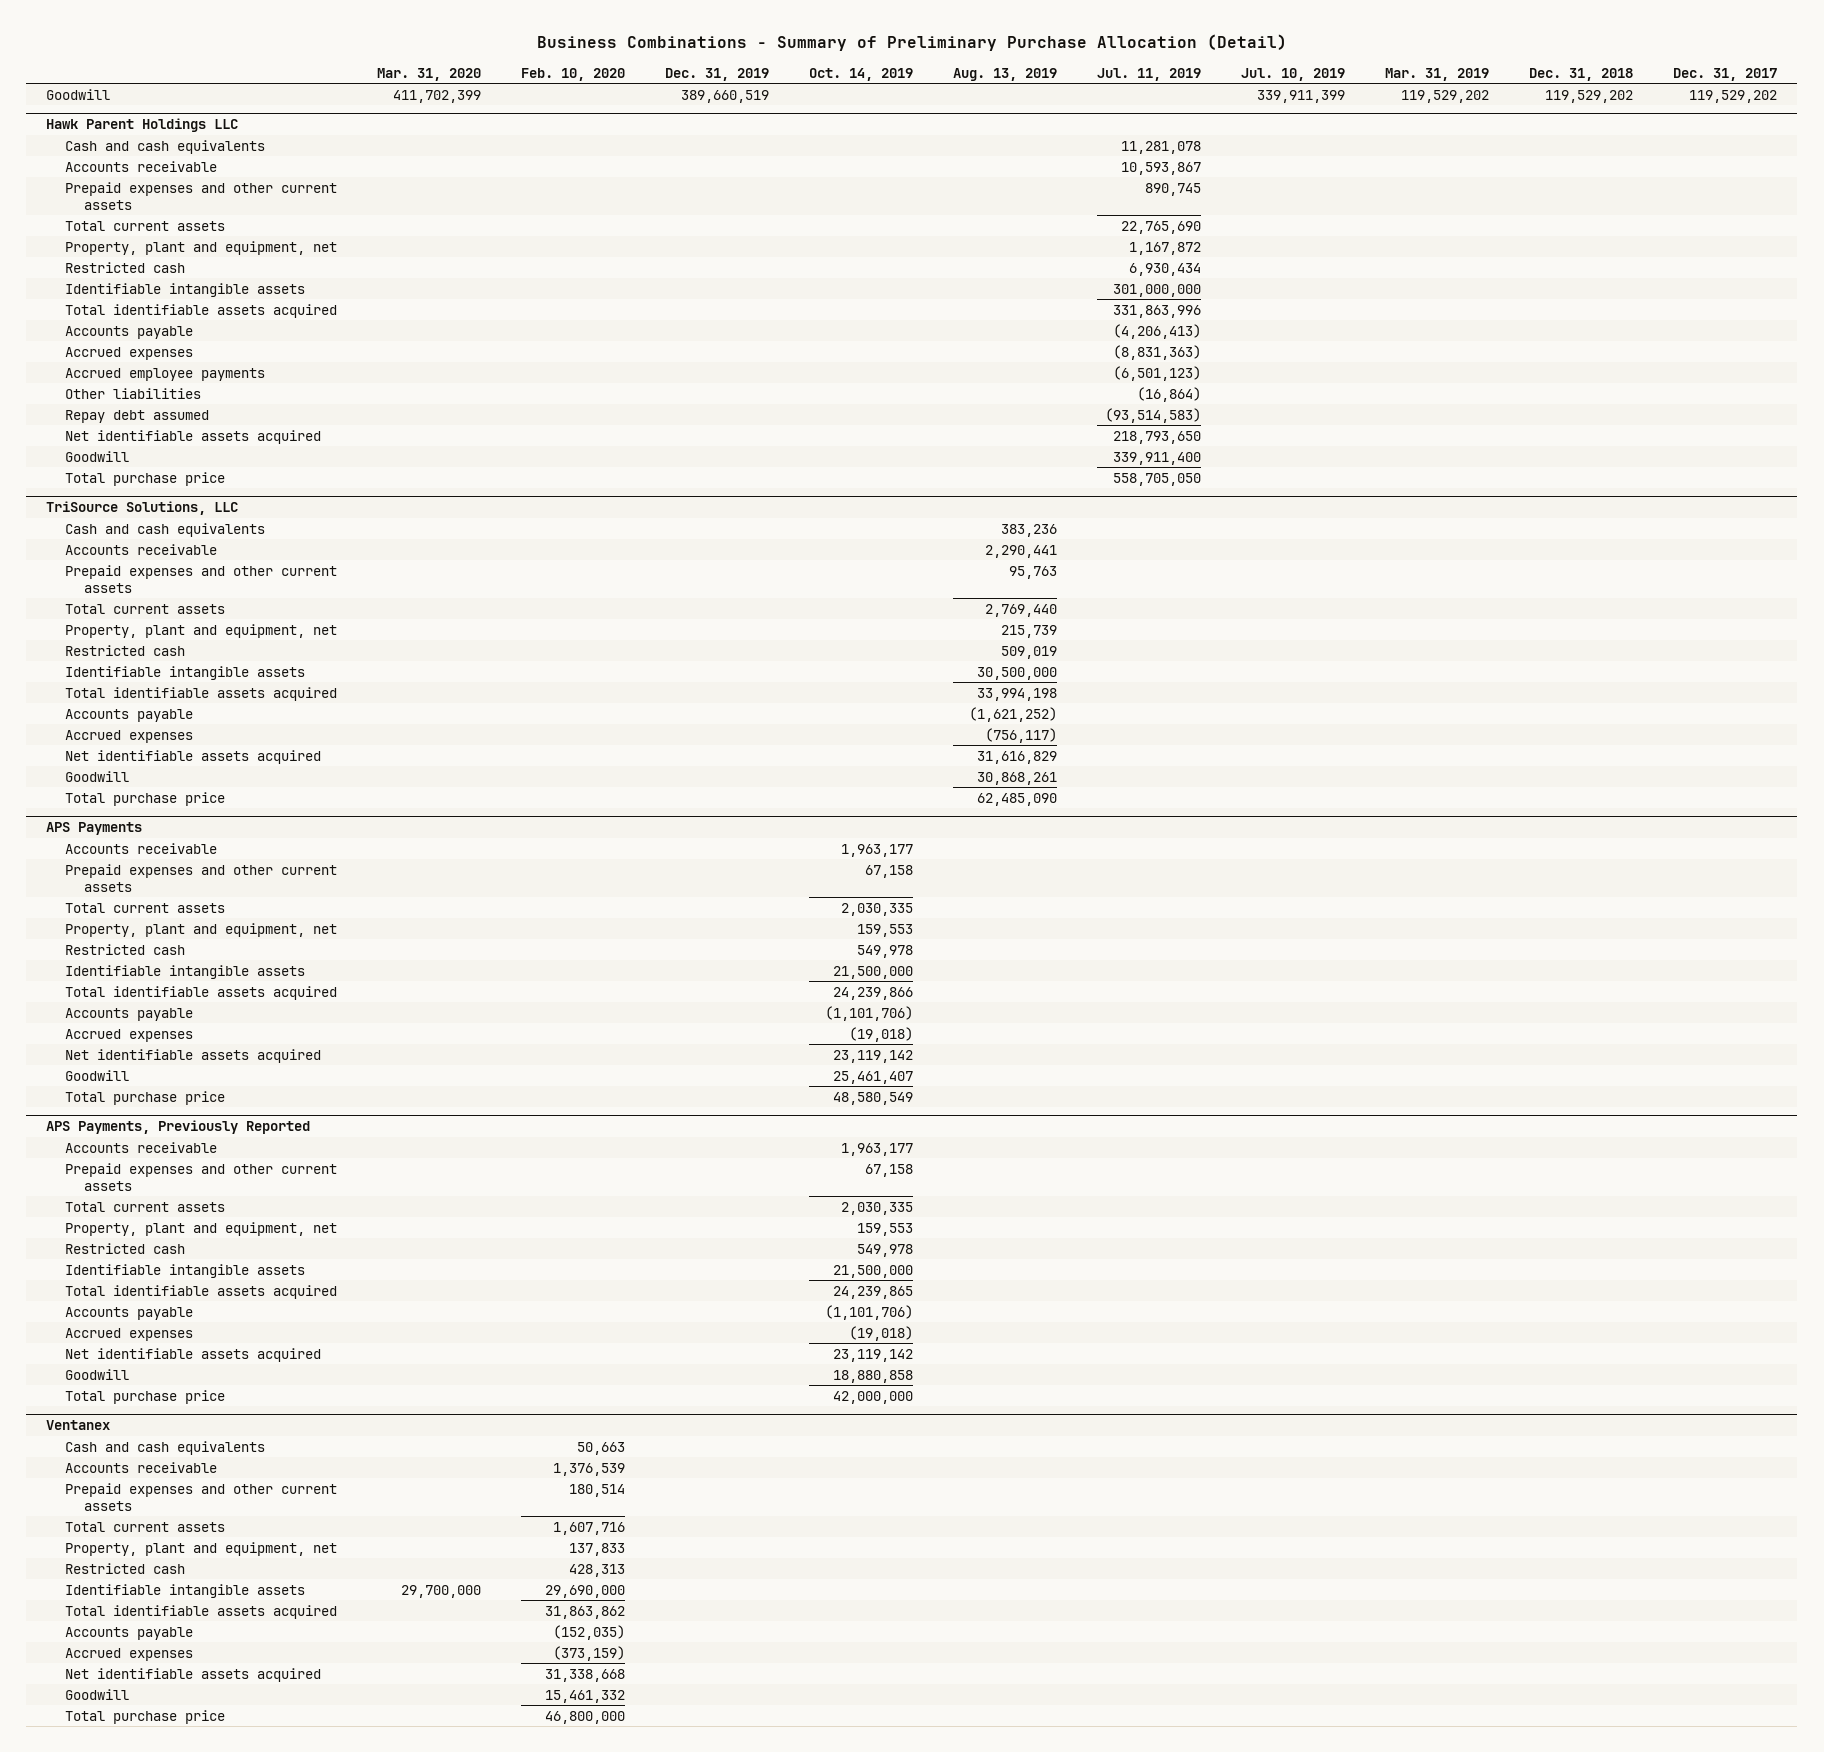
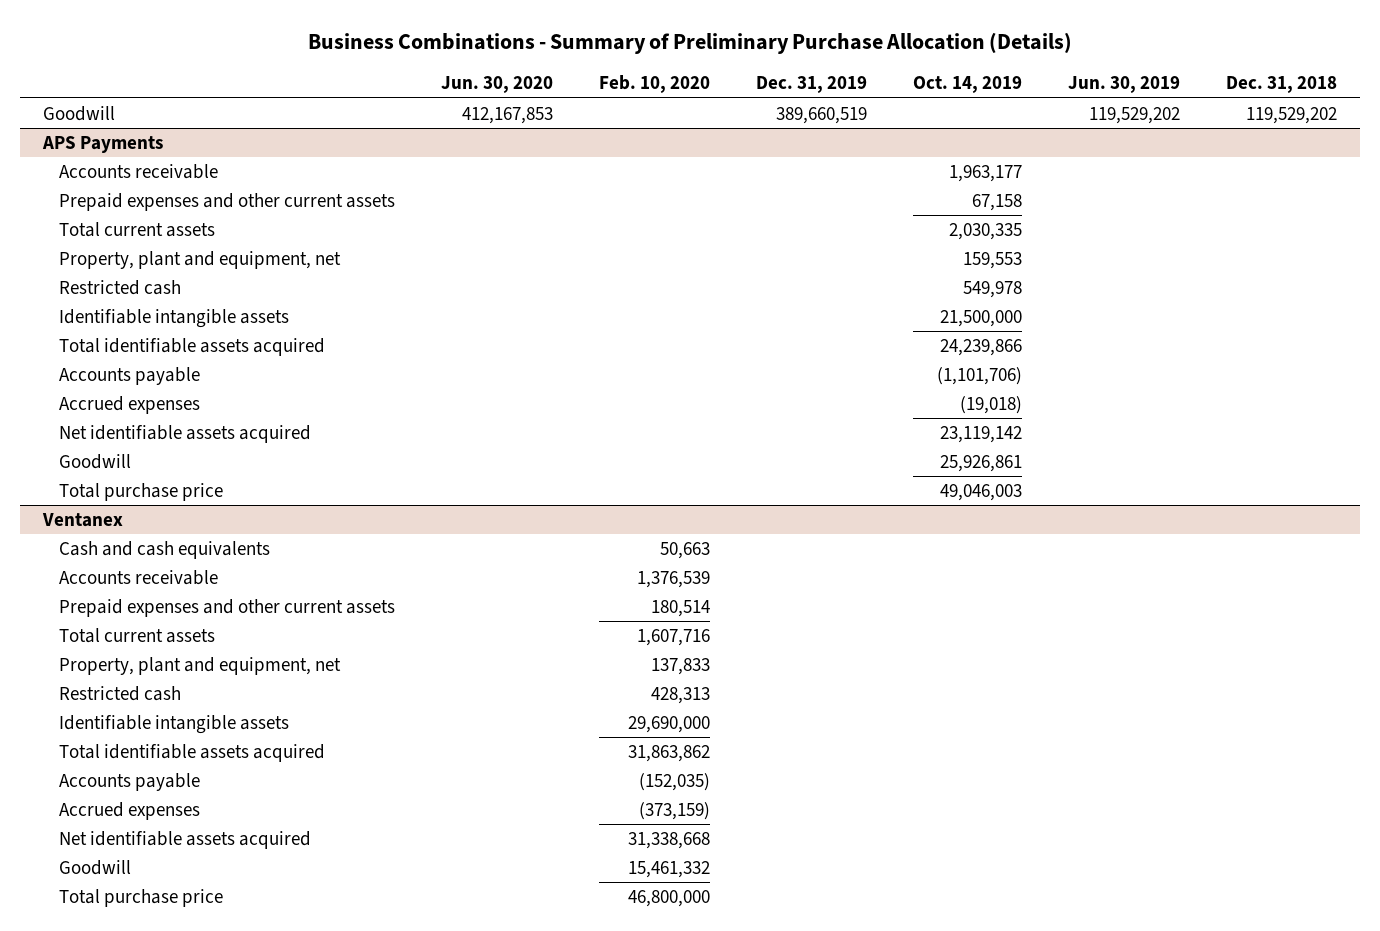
[536,34,1287,52] Business Combinations - Summary of Preliminary Purchase Allocation (Detail) -> [307,32,1072,55] Business Combinations - Summary of Preliminary Purchase Allocation (Details)
[377,67,482,81] Mar. 31, 2020 -> none
[953,67,1058,81] Aug. 13, 2019 -> none
[1097,67,1202,81] Jul. 11, 2019 -> none
[1241,67,1346,81] Jul. 10, 2019 -> none
[1385,67,1490,81] Mar. 31, 2019 -> none
[1673,67,1778,81] Dec. 31, 2017 -> none
none -> [440,76,553,94] Jun. 30, 2020
none -> [1068,76,1181,94] Jun. 30, 2019
[46,118,239,133] Hawk Parent Holdings LLC -> none
[65,139,266,154] Cash and cash equivalents -> none
[65,160,218,172] Accounts receivable -> none
[65,181,338,210] Prepaid expenses and other current assets -> none
[65,220,226,231] Total current assets -> none
[65,240,338,255] Property, plant and equipment, net -> none
[65,261,186,273] Restricted cash -> none
[65,282,306,297] Identifiable intangible assets -> none
[65,303,338,318] Total identifiable assets acquired -> none
[65,325,194,339] Accounts payable -> none
[65,346,194,360] Accrued expenses -> none
[65,367,266,381] Accrued employee payments -> none
[65,387,202,399] Other liabilities -> none
[65,409,210,423] Repay debt assumed -> none
[65,429,322,444] Net identifiable assets acquired -> none
[65,450,130,462] Goodwill -> none
[65,471,226,486] Total purchase price -> none
[46,501,239,516] TriSource Solutions, LLC -> none
[65,522,266,537] Cash and cash equivalents -> none
[65,543,218,555] Accounts receivable -> none
[65,564,338,593] Prepaid expenses and other current assets -> none
[65,603,226,614] Total current assets -> none
[65,623,338,638] Property, plant and equipment, net -> none
[65,644,186,656] Restricted cash -> none
[65,665,306,680] Identifiable intangible assets -> none
[65,686,338,701] Total identifiable assets acquired -> none
[65,708,194,722] Accounts payable -> none
[65,729,194,743] Accrued expenses -> none
[65,749,322,764] Net identifiable assets acquired -> none
[65,770,130,782] Goodwill -> none
[65,791,226,806] Total purchase price -> none
[46,1120,311,1135] APS Payments, Previously Reported -> none
[65,1141,218,1153] Accounts receivable -> none
[65,1162,338,1191] Prepaid expenses and other current assets -> none
[65,1201,226,1212] Total current assets -> none
[65,1221,338,1236] Property, plant and equipment, net -> none
[65,1242,186,1254] Restricted cash -> none
[65,1263,306,1278] Identifiable intangible assets -> none
[65,1284,338,1299] Total identifiable assets acquired -> none
[65,1306,194,1320] Accounts payable -> none
[65,1327,194,1341] Accrued expenses -> none
[65,1347,322,1362] Net identifiable assets acquired -> none
[65,1368,130,1380] Goodwill -> none
[65,1389,226,1404] Total purchase price -> none
[833,1070,914,1084] 25,461,407 -> [939,454,1022,472] 25,926,861
[833,1091,914,1105] 48,580,549 -> [939,483,1022,501] 49,046,003

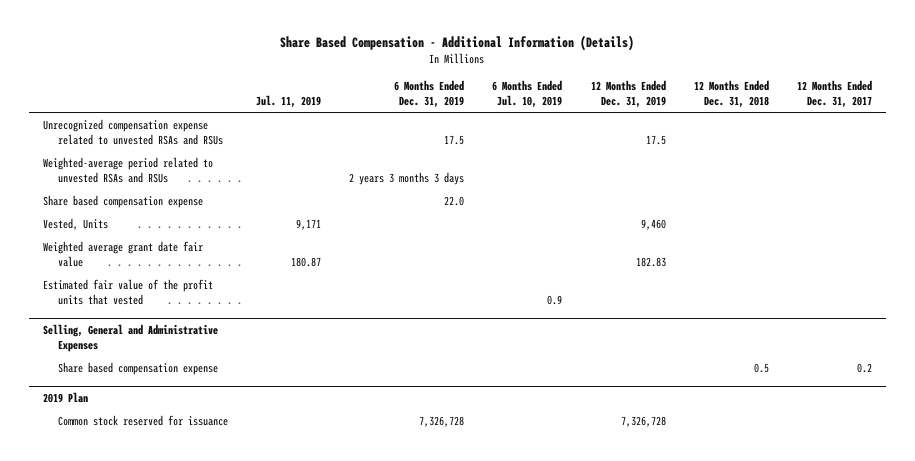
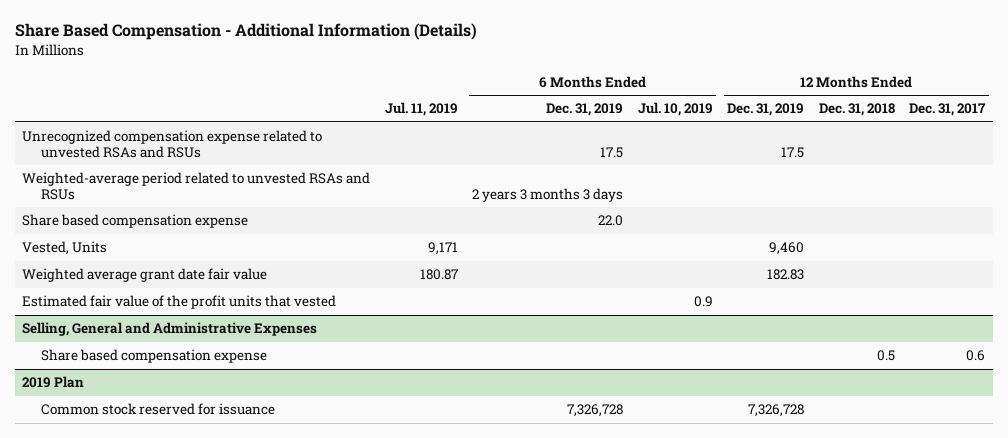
[856,362,872,373] 0.2 -> [966,350,986,362] 0.6

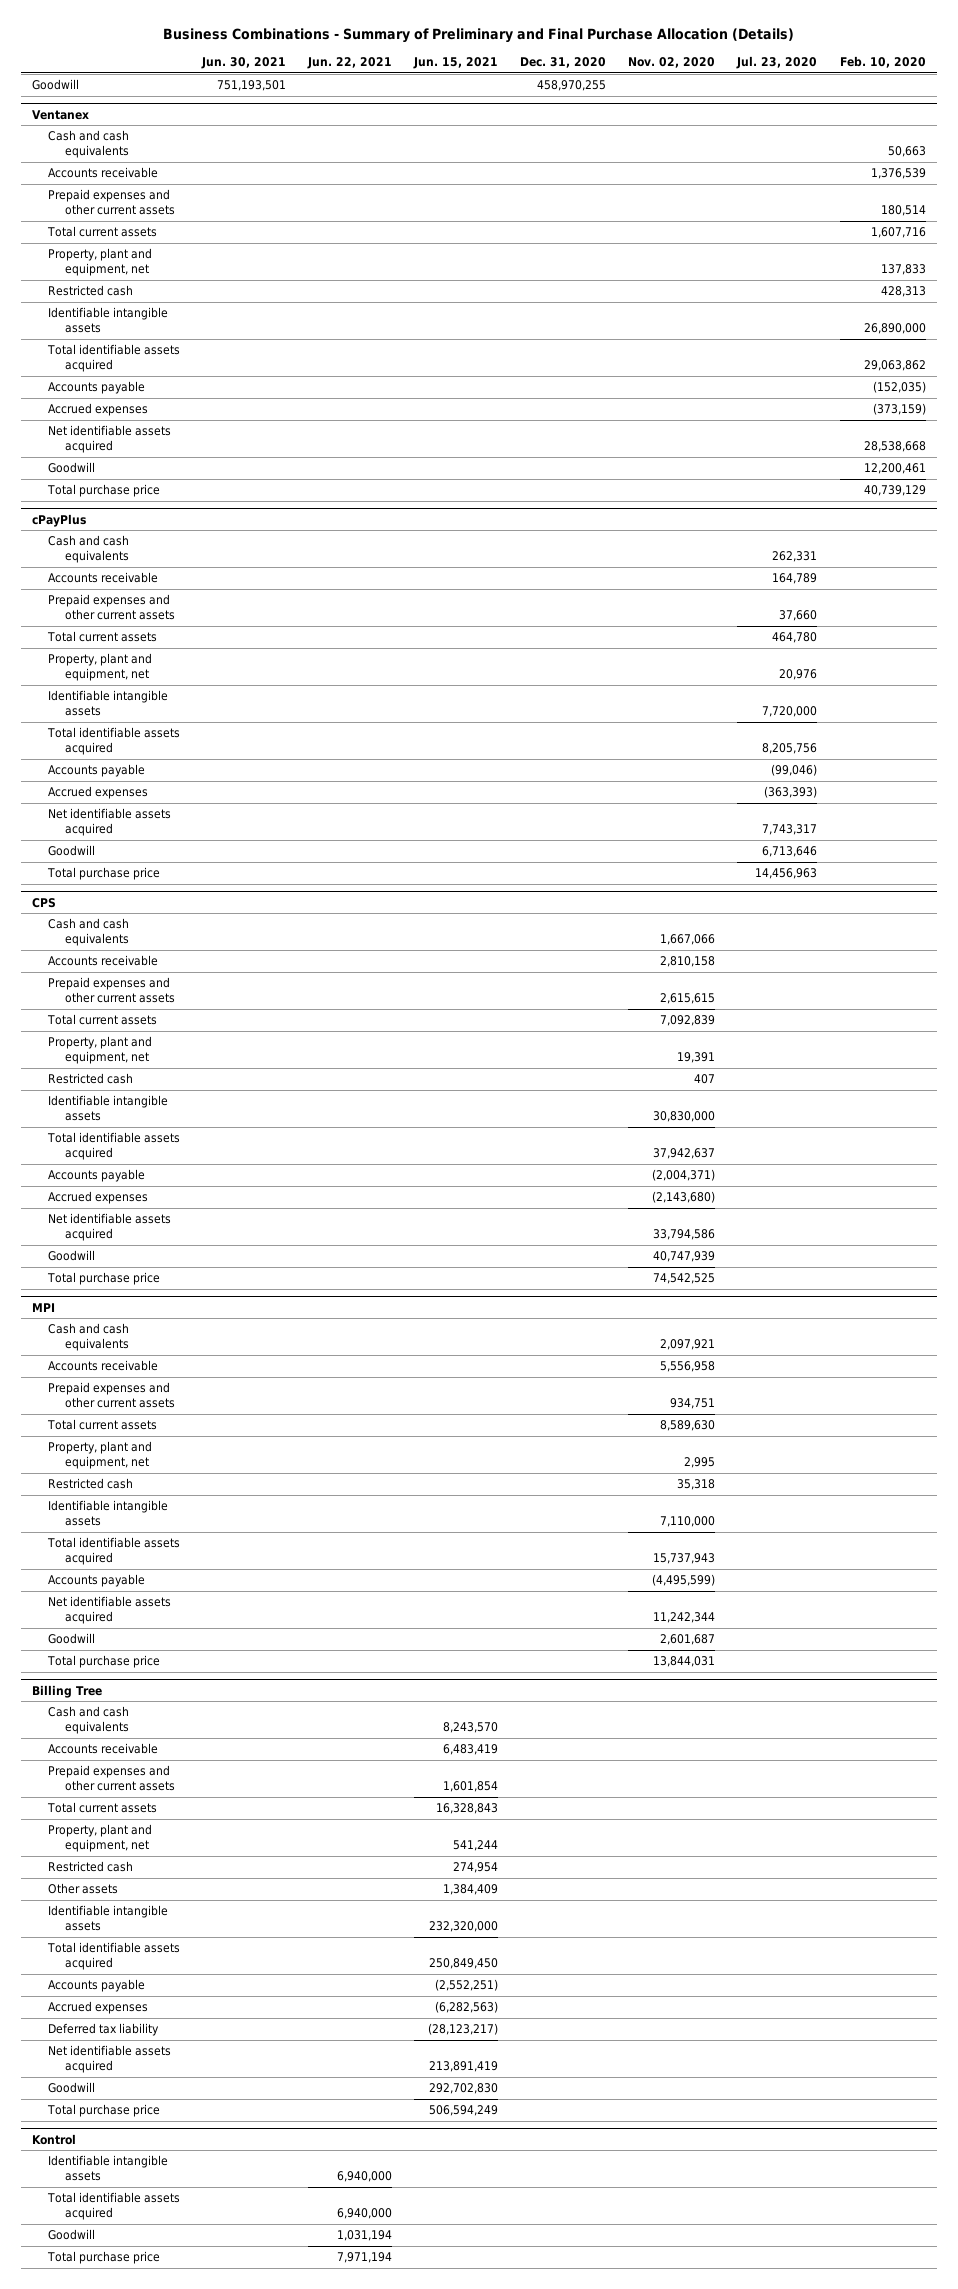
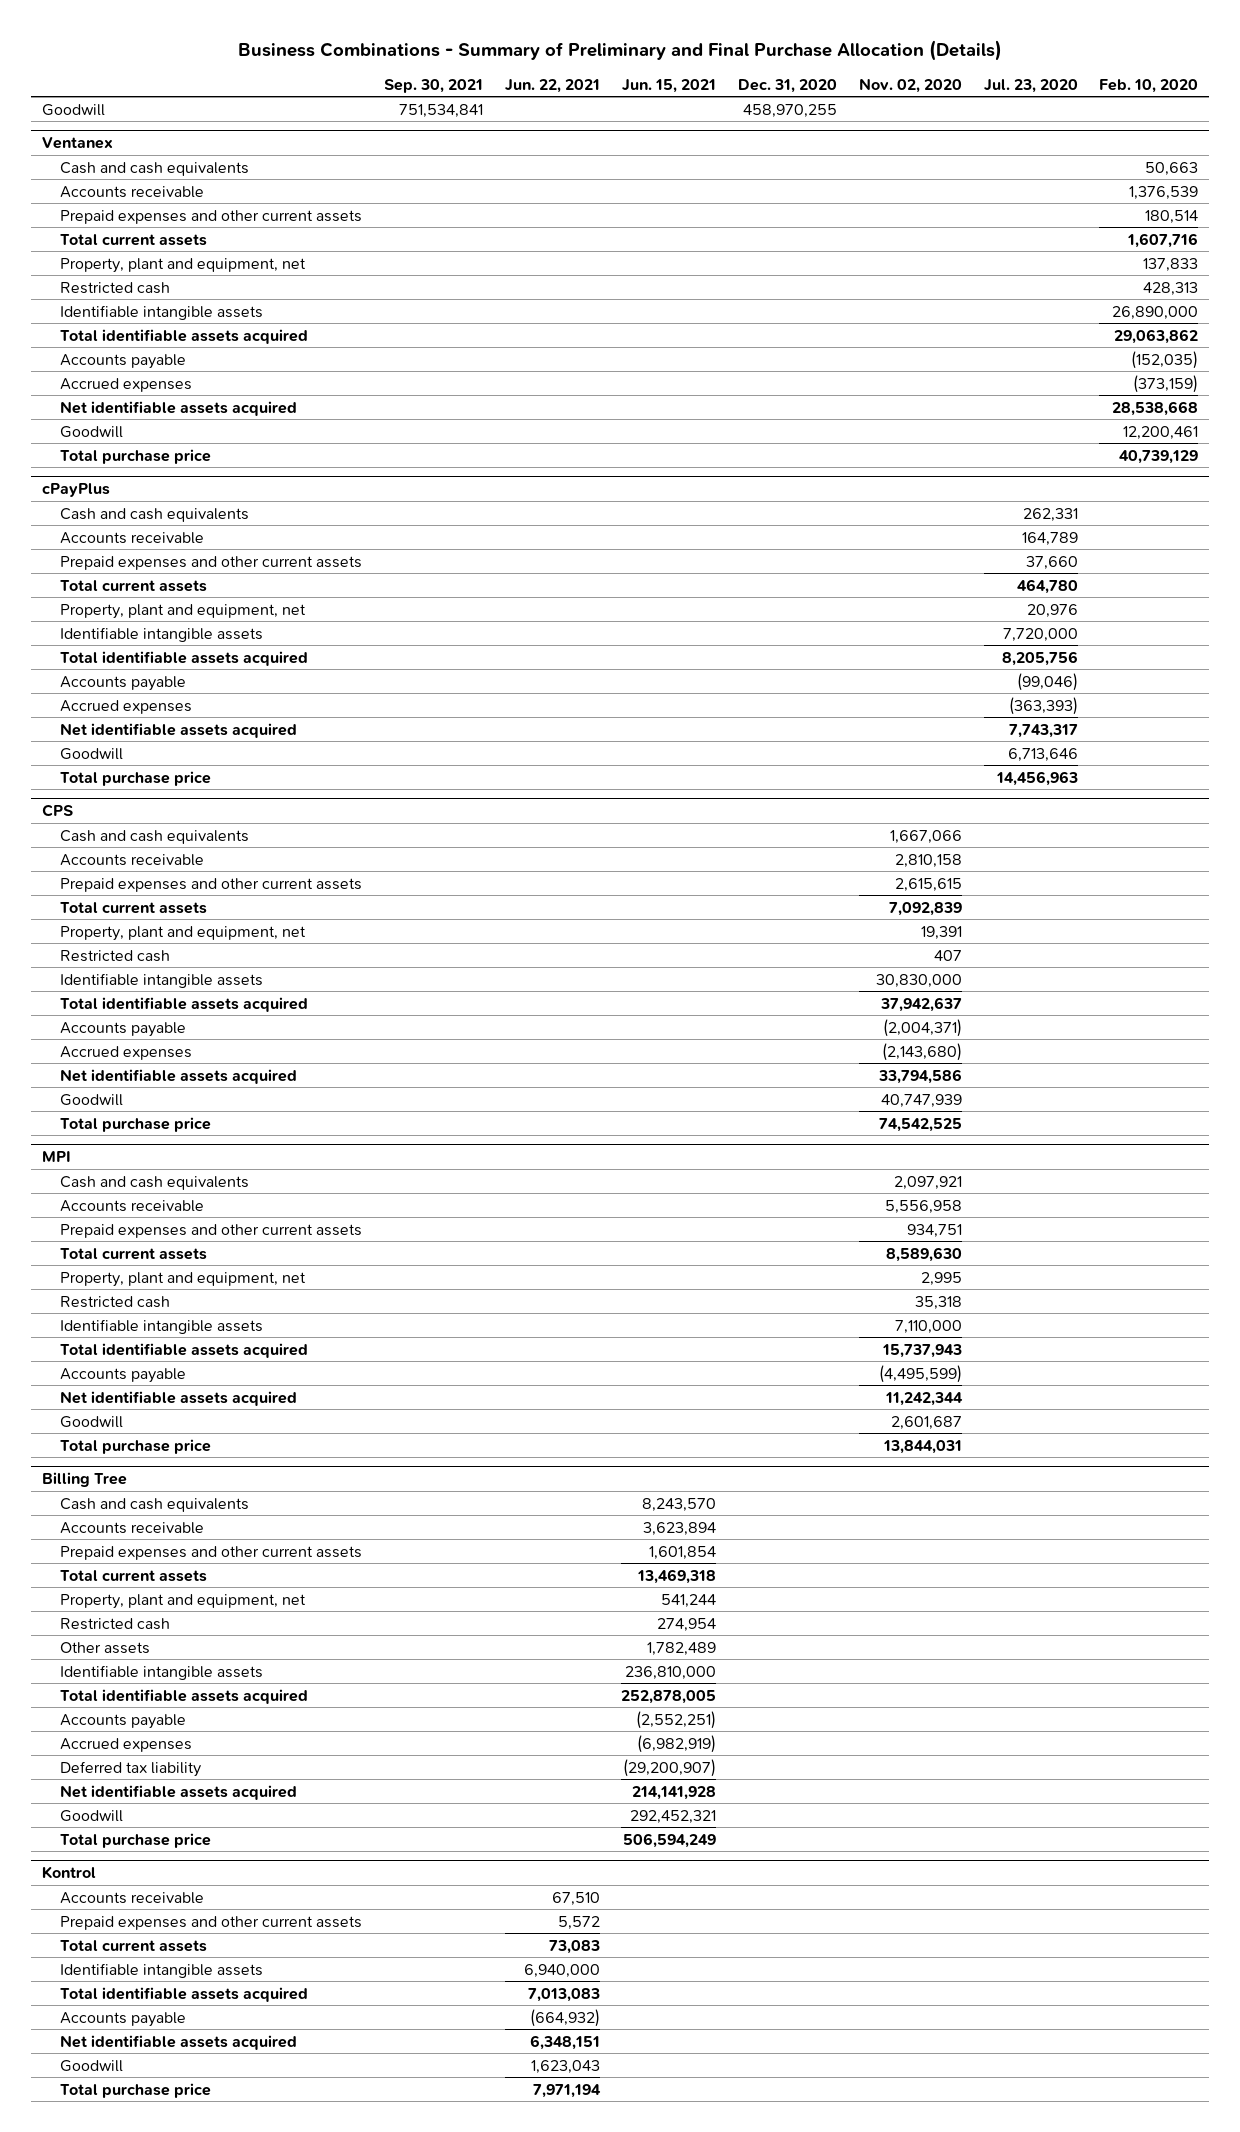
[201,57,287,70] Jun. 30, 2021 -> none
none -> [383,78,483,93] Sep. 30, 2021
[443,1744,499,1756] 6,483,419 -> [643,1521,717,1536] 3,623,894
[436,1803,499,1815] 16,328,843 -> [637,1568,717,1584] 13,469,318
[443,1884,499,1896] 1,384,409 -> [647,1641,717,1656] 1,782,489
[429,1920,499,1932] 232,320,000 -> [625,1665,717,1680] 236,810,000
[429,1957,499,1969] 250,849,450 -> [621,1689,717,1704] 252,878,005
[435,2001,499,2014] (6,282,563) -> [637,1734,717,1753] (6,982,919)
[428,2023,499,2036] (28,123,217) -> [623,1758,717,1777] (29,200,907)
[429,2060,499,2072] 213,891,419 -> [632,1785,717,1800] 214,141,928
[429,2083,499,2095] 292,702,830 -> [630,1809,717,1824] 292,452,321
none -> [60,1891,205,1904] Accounts receivable
none -> [60,1915,363,1930] Prepaid expenses and other current assets
none -> [60,1939,208,1952] Total current assets
[337,2207,393,2219] 6,940,000 -> [527,1987,600,2002] 7,013,083
none -> [60,2011,187,2027] Accounts payable
none -> [60,2034,298,2050] Net identifiable assets acquired
[337,2230,393,2242] 1,031,194 -> [530,2059,600,2074] 1,623,043

